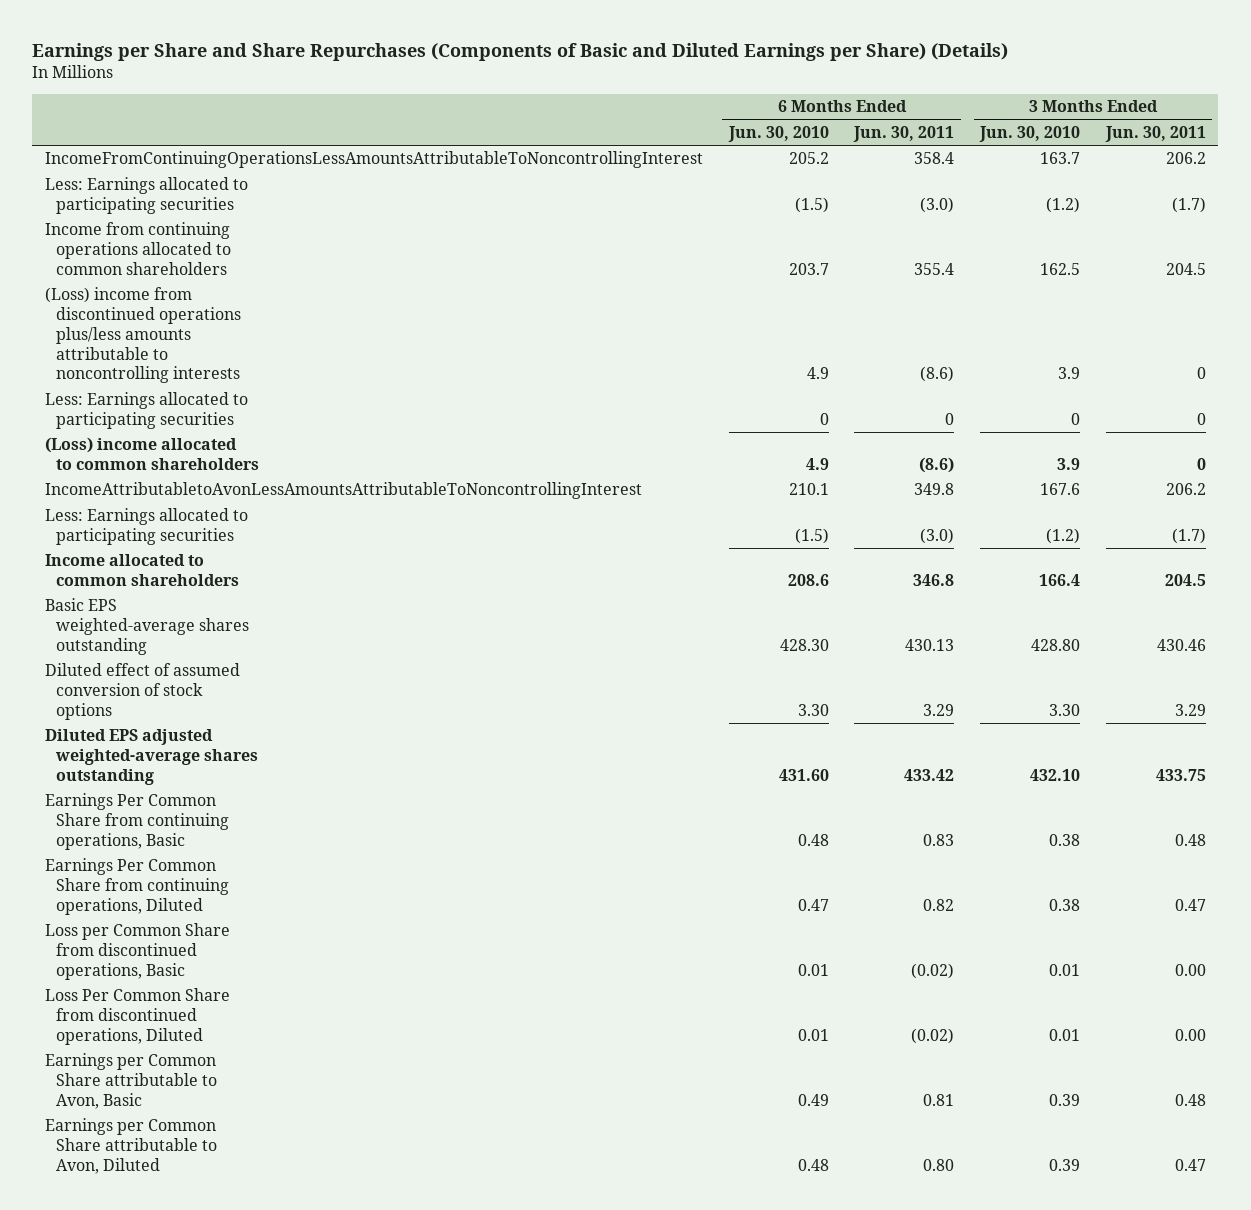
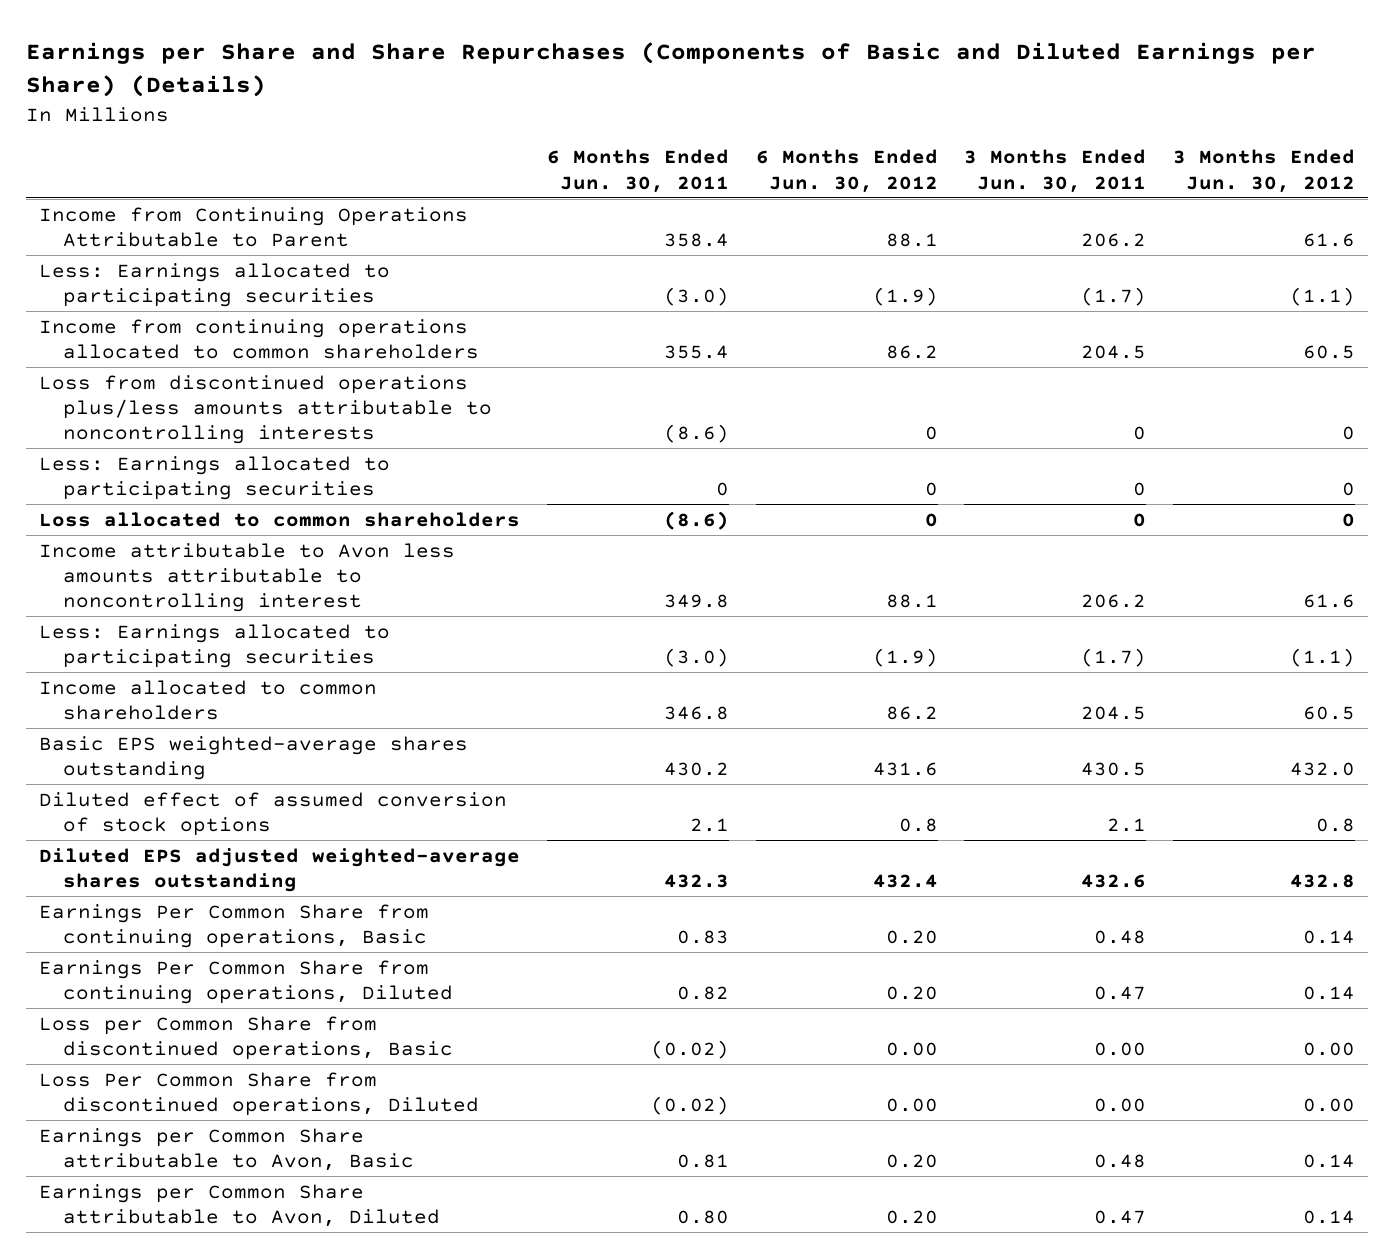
[727,126,829,143] Jun. 30, 2010 -> none
[979,126,1081,143] Jun. 30, 2010 -> none
none -> [755,149,938,193] 6 Months Ended Jun. 30, 2012
none -> [1172,149,1355,193] 3 Months Ended Jun. 30, 2012
[45,151,704,169] IncomeFromContinuingOperationsLessAmountsAttributableToNoncontrollingInterest -> [39,206,469,247] Income from Continuing Operations Attributable to Parent
[45,287,242,384] (Loss) income from discontinued operations plus/less amounts attributable to noncontrolling interests -> [39,374,492,445] Loss from discontinued operations plus/less amounts attributable to noncontrolling interests
[45,437,260,471] (Loss) income allocated to common shareholders -> [39,511,521,527] Loss allocated to common shareholders
[45,482,643,500] IncomeAttributabletoAvonLessAmountsAttributableToNoncontrollingInterest -> [39,542,456,613] Income attributable to Avon less amounts attributable to noncontrolling interest
[905,638,955,651] 430.13 -> [664,761,730,776] 430.2
[1156,638,1206,651] 430.46 -> [1081,761,1147,776] 430.5
[923,703,955,716] 3.29 -> [690,817,730,832] 2.1
[1174,703,1206,716] 3.29 -> [1107,817,1147,832] 2.1
[904,768,955,781] 433.42 -> [664,873,730,888] 432.3
[1155,768,1206,781] 433.75 -> [1081,873,1147,888] 432.6

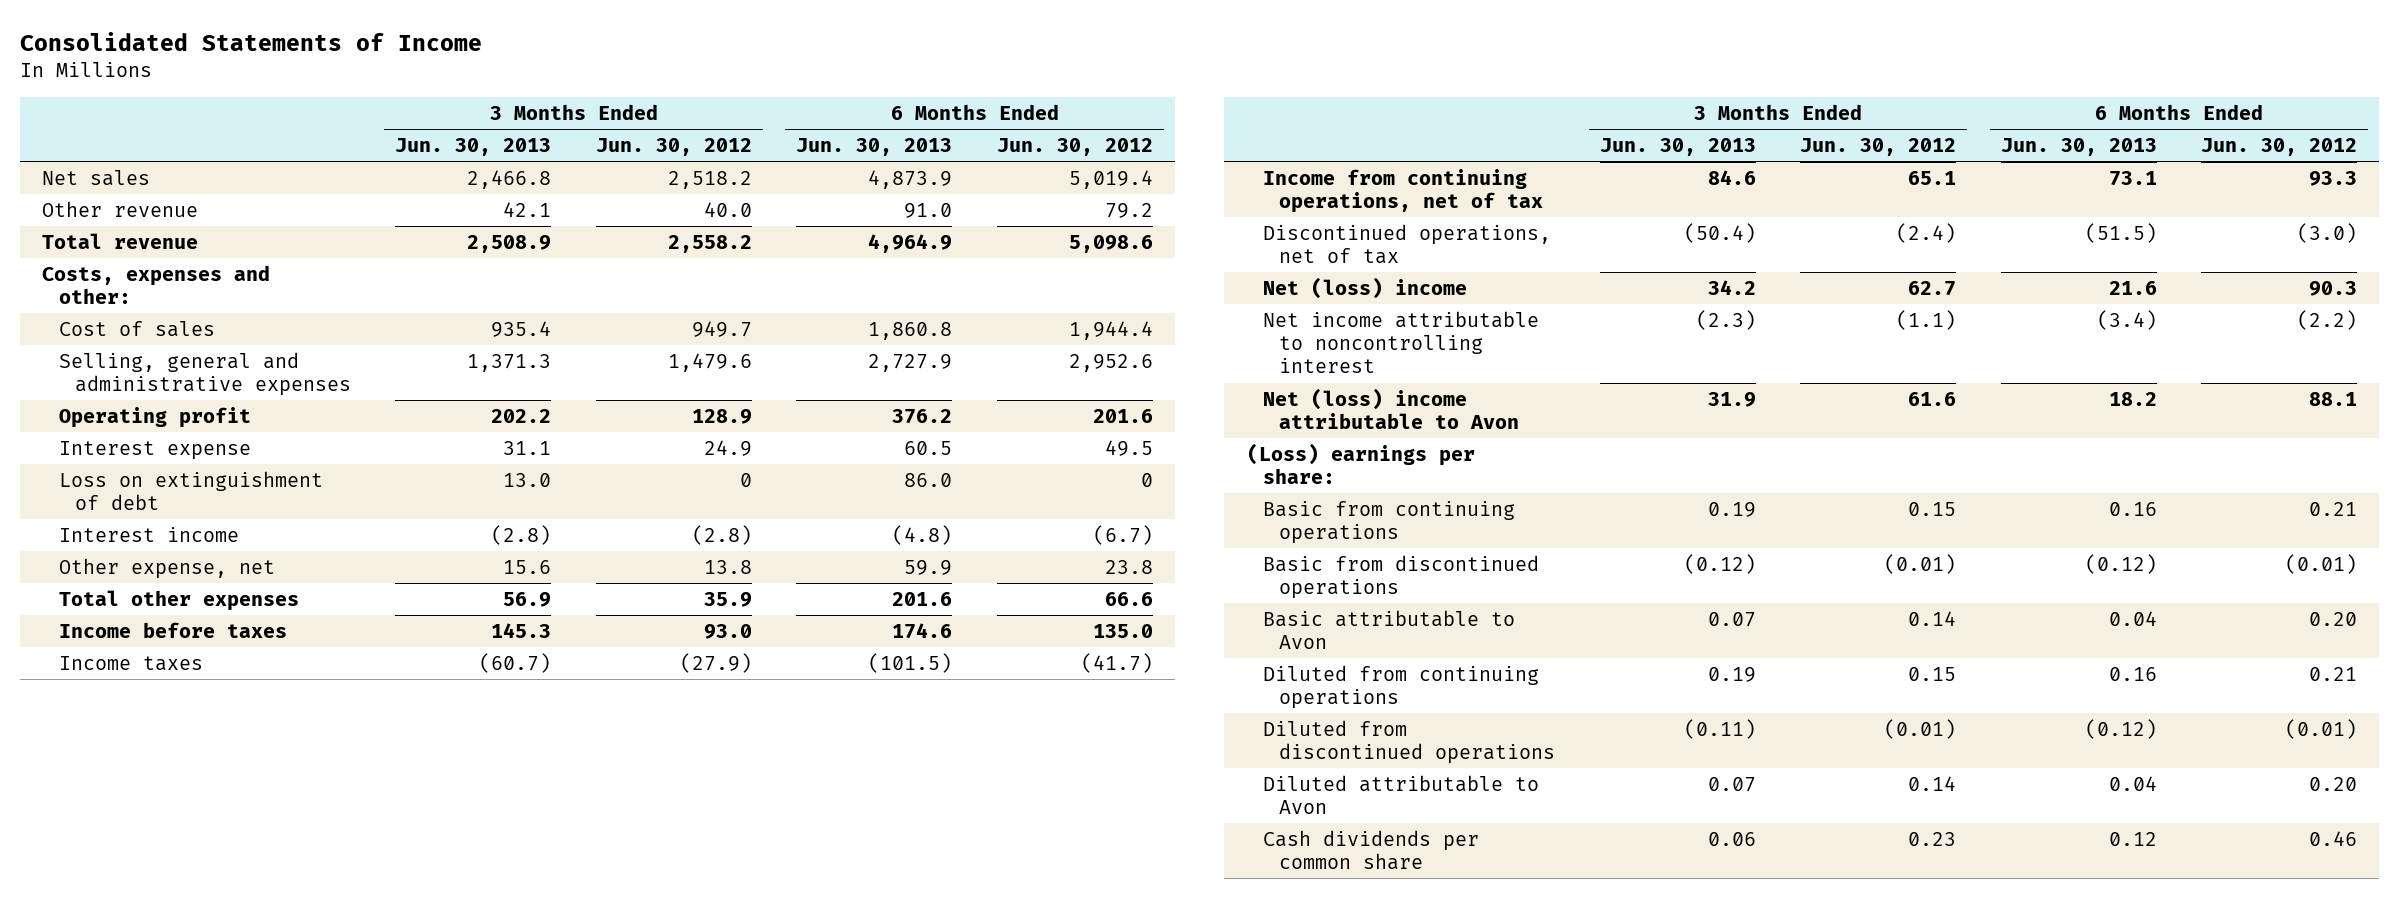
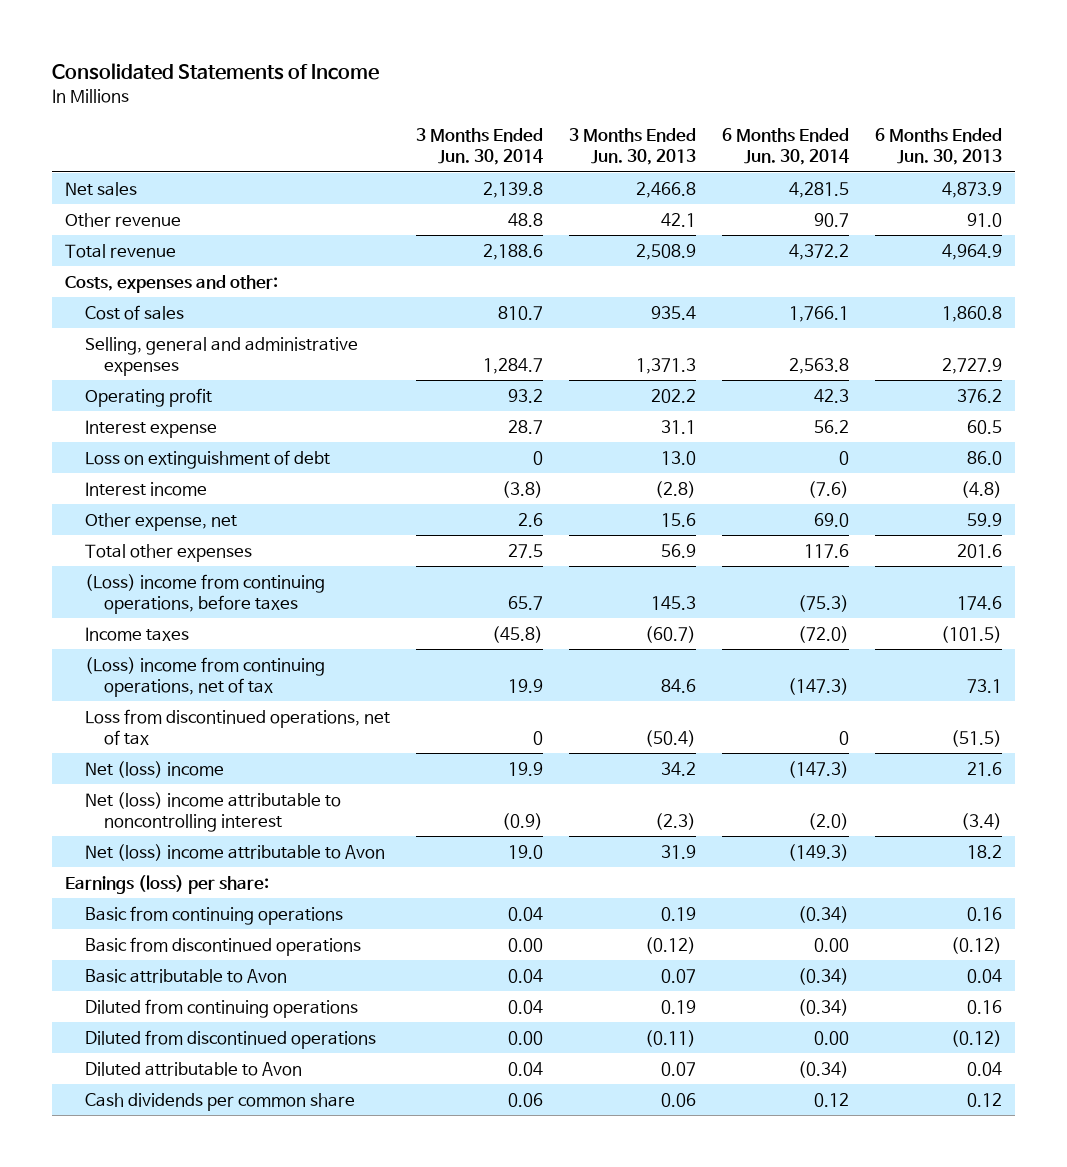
[595,138,752,157] Jun. 30, 2012 -> none
[996,138,1153,157] Jun. 30, 2012 -> none
none -> [415,128,543,166] 3 Months Ended Jun. 30, 2014
none -> [721,128,849,166] 6 Months Ended Jun. 30, 2014
[58,621,287,638] Income before taxes -> [84,573,325,614] (Loss) income from continuing operations, before taxes
[1262,168,1544,214] Income from continuing operations, net of tax -> [84,656,325,697] (Loss) income from continuing operations, net of tax
[1262,223,1551,265] Discontinued operations, net of tax -> [84,708,390,745] Loss from discontinued operations, net of tax
[1262,310,1539,374] Net income attributable to noncontrolling interest -> [84,791,341,832] Net (loss) income attributable to noncontrolling interest
[1246,442,1475,485] (Loss) earnings per share: -> [65,874,270,894] Earnings (loss) per share:

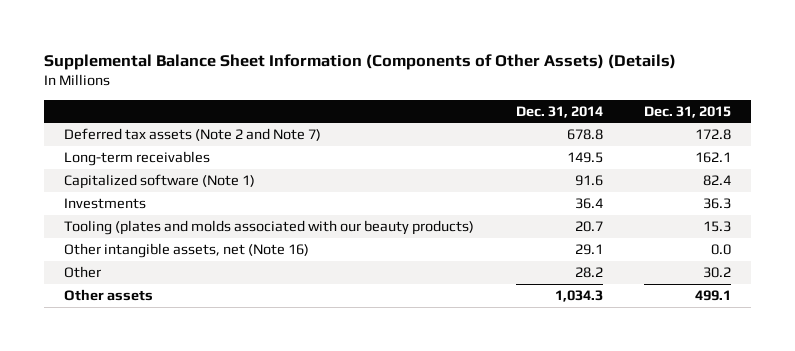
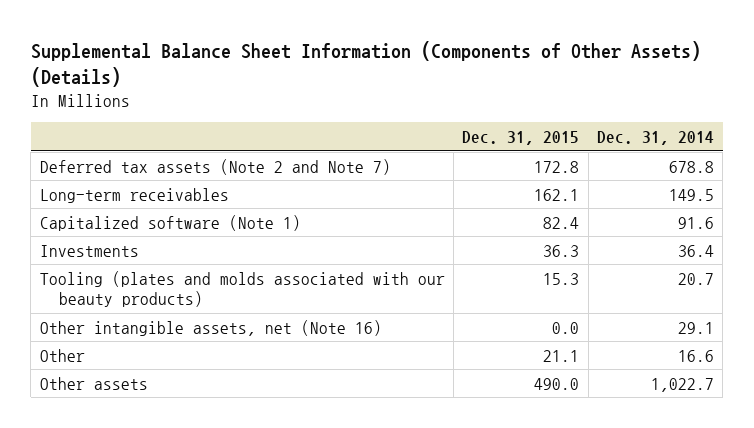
[574,266,603,278] 28.2 -> [678,349,715,362] 16.6
[702,266,731,278] 30.2 -> [543,349,580,362] 21.1
[554,289,603,302] 1,034.3 -> [651,377,715,392] 1,022.7
[694,289,731,301] 499.1 -> [534,377,580,390] 490.0

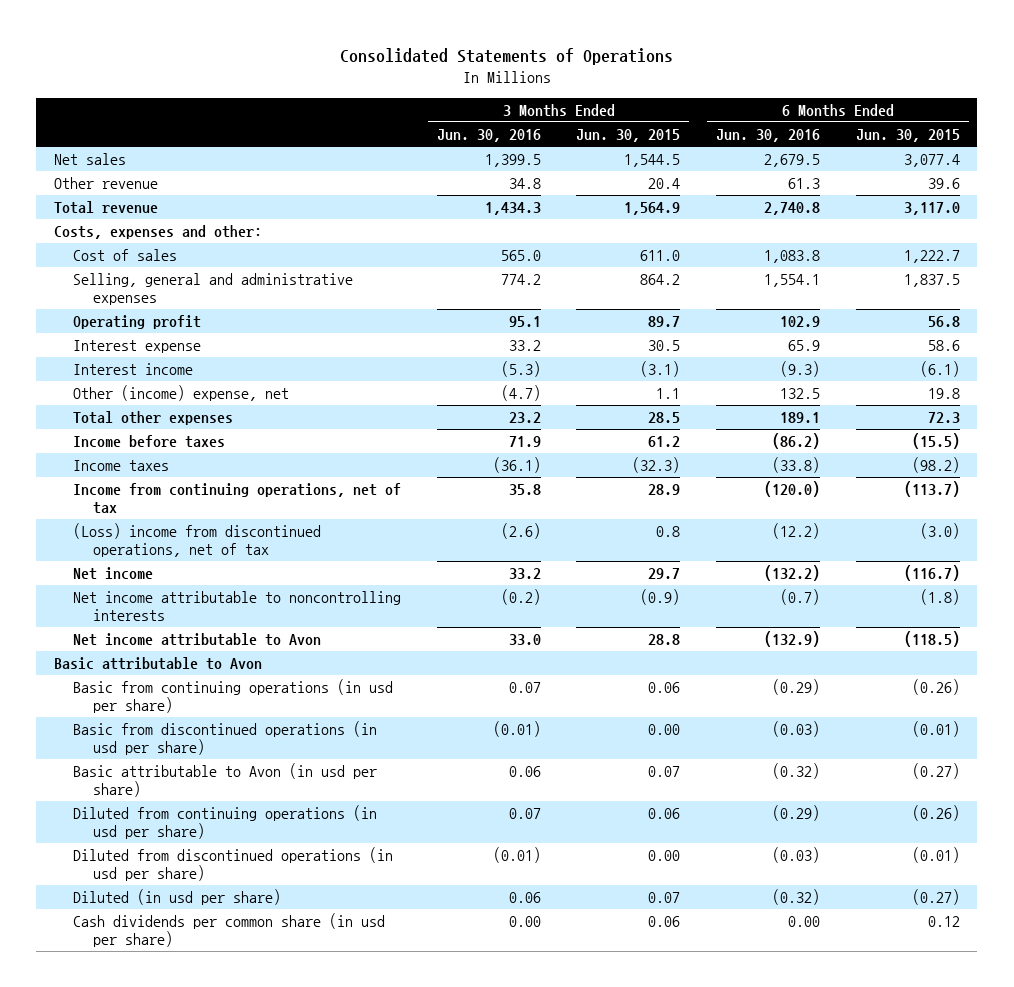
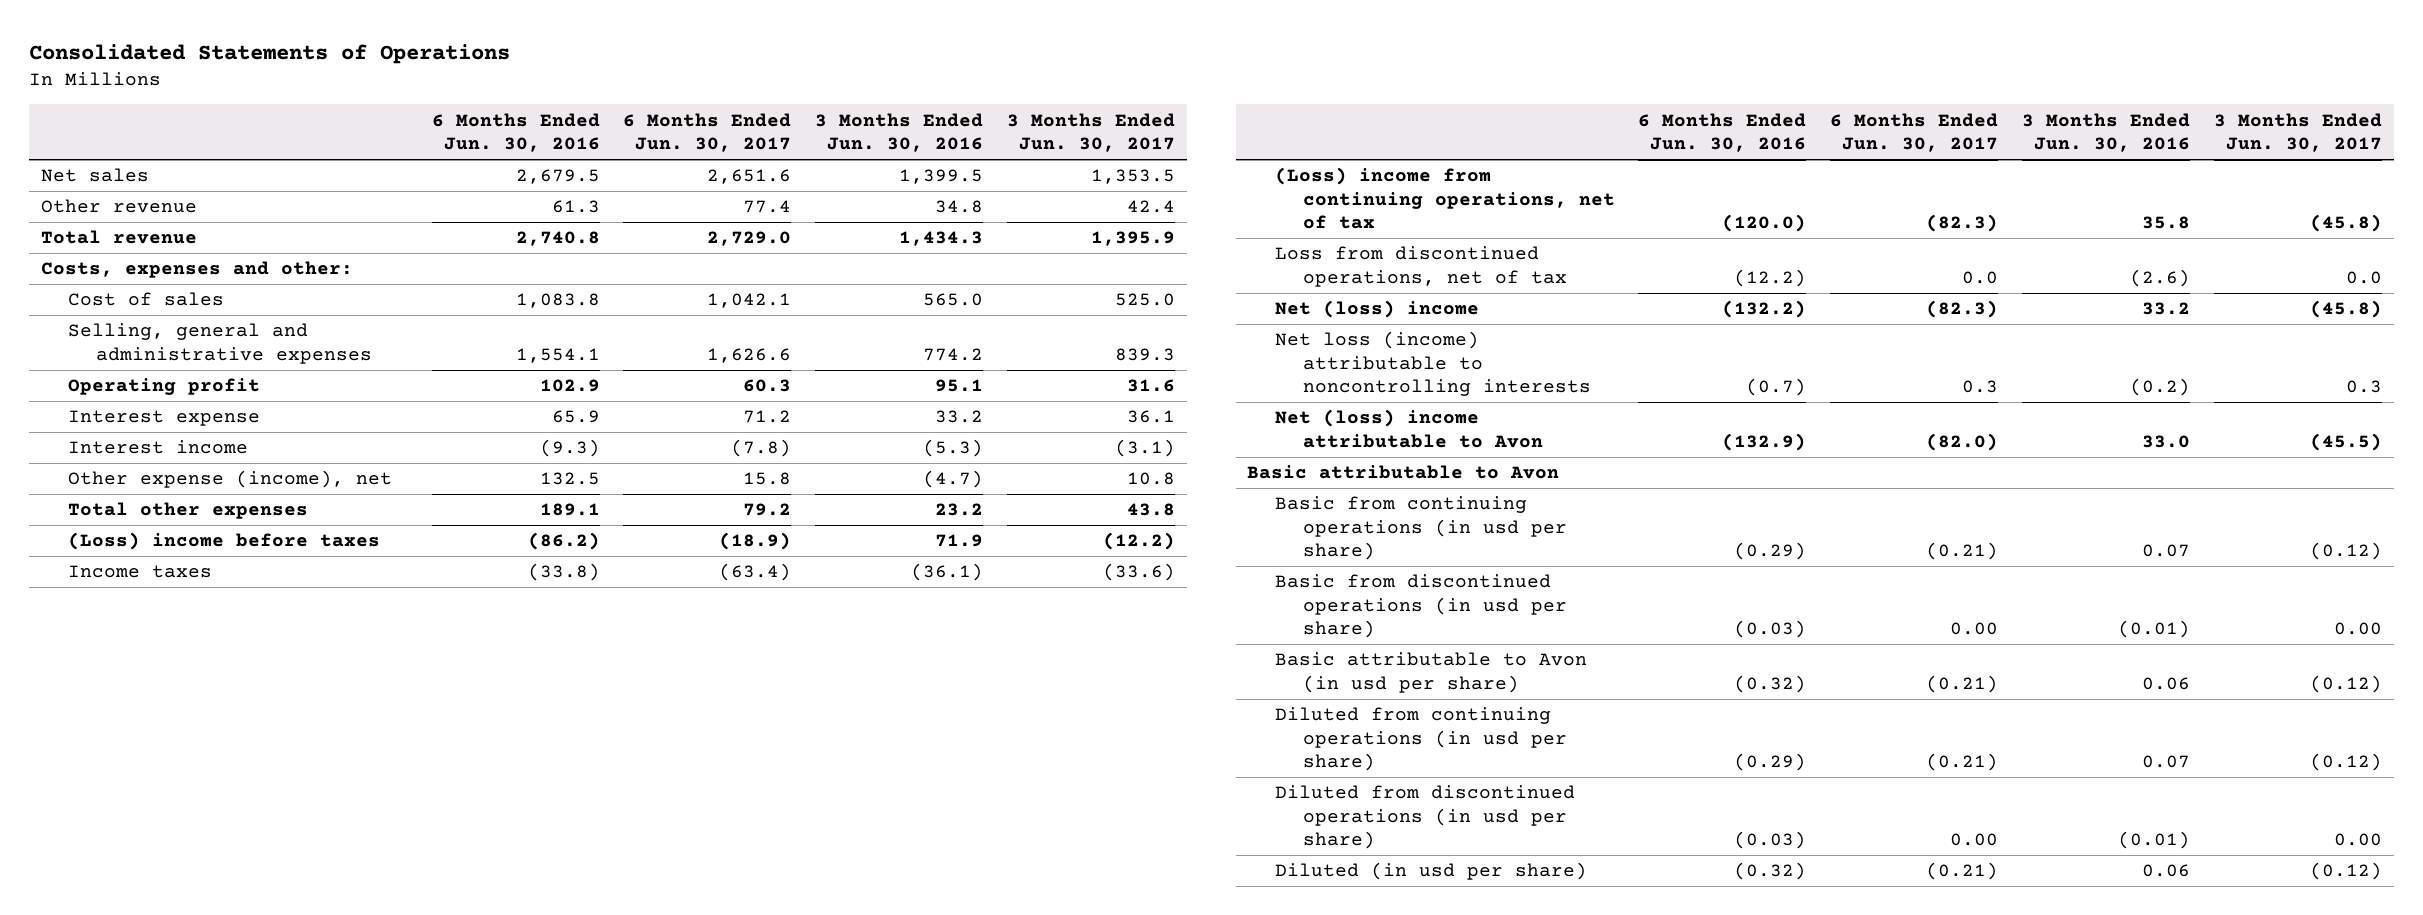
[576,129,681,143] Jun. 30, 2015 -> none
[855,129,960,143] Jun. 30, 2015 -> none
none -> [623,112,792,153] 6 Months Ended Jun. 30, 2017
none -> [1007,112,1176,153] 3 Months Ended Jun. 30, 2017
[73,385,290,402] Other (income) expense, net -> [68,470,393,489] Other expense (income), net
[73,435,226,449] Income before taxes -> [68,532,381,551] (Loss) income before taxes
[73,483,402,515] Income from continuing operations, net of tax -> [1275,167,1615,230] (Loss) income from continuing operations, net of tax
[73,523,322,558] (Loss) income from discontinued operations, net of tax -> [1275,246,1567,287] Loss from discontinued operations, net of tax
[73,567,154,581] Net income -> [1275,300,1480,319] Net (loss) income
[73,591,402,622] Net income attributable to noncontrolling interests -> [1275,331,1591,397] Net loss (income) attributable to noncontrolling interests
[73,633,322,647] Net income attributable to Avon -> [1275,409,1543,448] Net (loss) income attributable to Avon
[73,913,386,948] Cash dividends per common share (in usd per share) -> none

